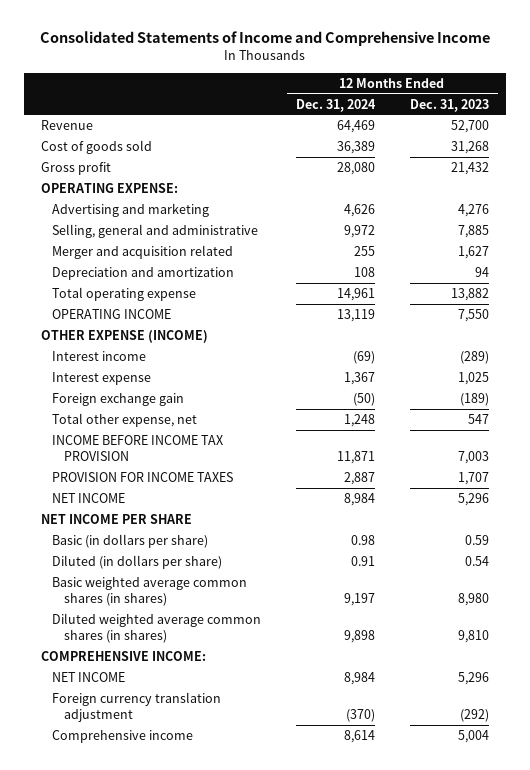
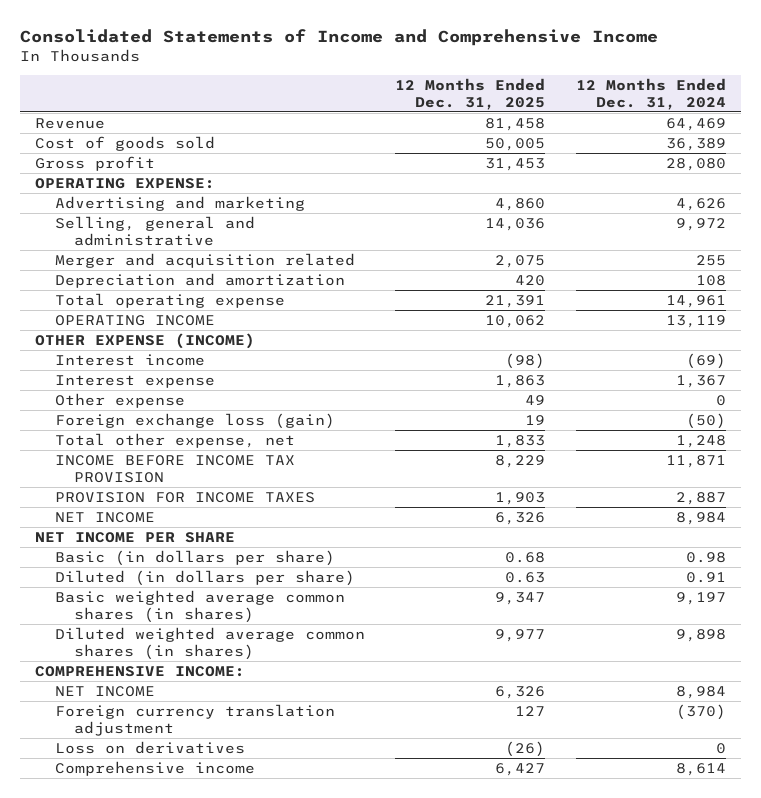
[409,98,489,112] Dec. 31, 2023 -> none
none -> [395,77,546,110] 12 Months Ended Dec. 31, 2025
none -> [54,393,185,409] Other expense
[52,392,185,406] Foreign exchange gain -> [54,413,335,430] Foreign exchange loss (gain)
none -> [54,741,245,755] Loss on derivatives

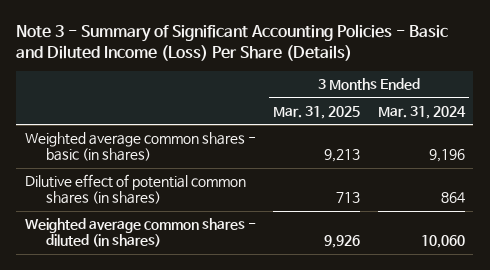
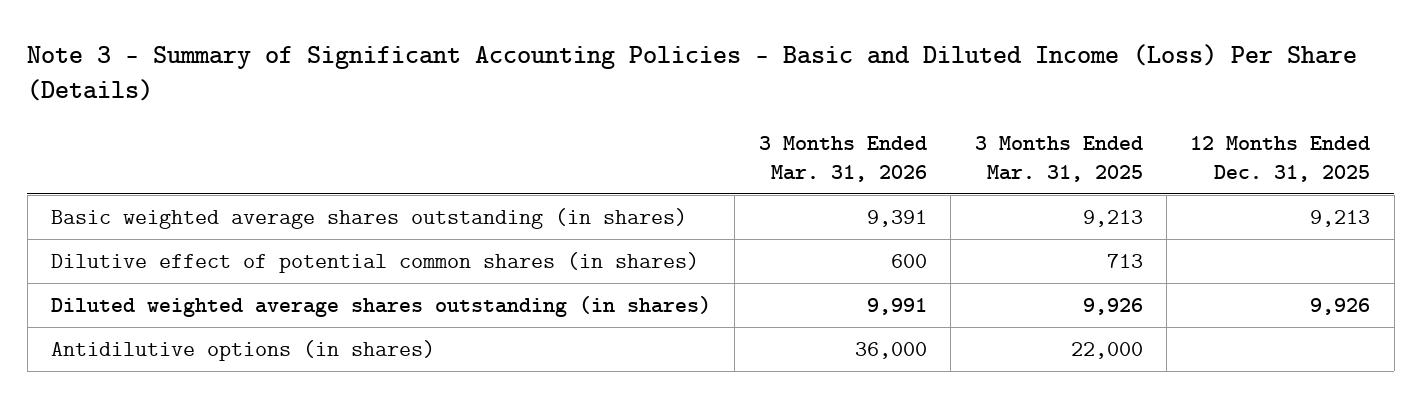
[377,105,466,119] Mar. 31, 2024 -> none
none -> [758,135,927,182] 3 Months Ended Mar. 31, 2026
none -> [1190,135,1371,182] 12 Months Ended Dec. 31, 2025
[25,132,257,162] Weighted average common shares - basic (in shares) -> [51,208,688,230] Basic weighted average shares outstanding (in shares)
[25,218,257,248] Weighted average common shares - diluted (in shares) -> [51,296,712,318] Diluted weighted average shares outstanding (in shares)
none -> [51,340,436,362] Antidilutive options (in shares)

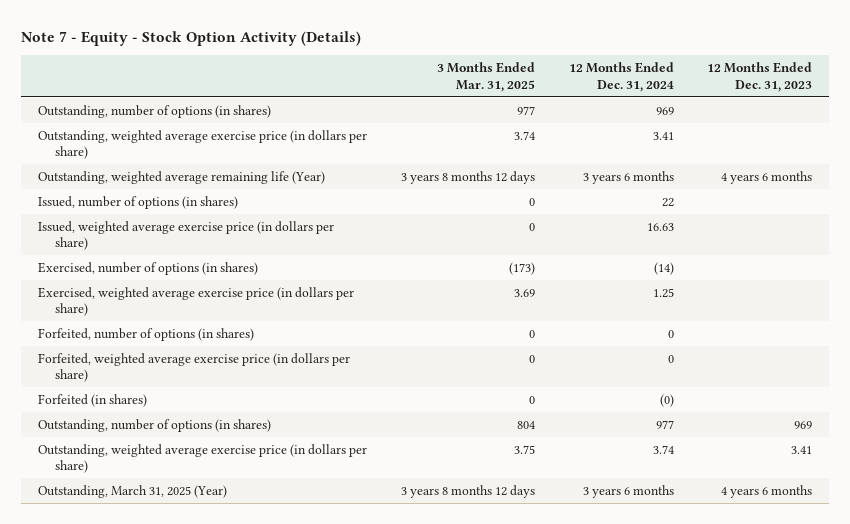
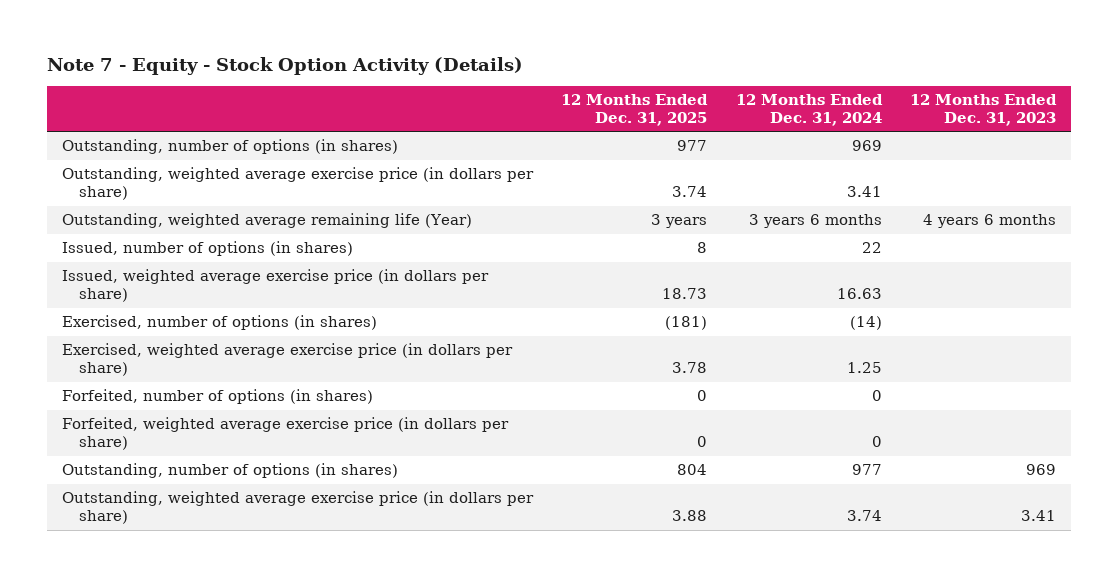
[436,62,535,92] 3 Months Ended Mar. 31, 2025 -> none
none -> [561,94,709,126] 12 Months Ended Dec. 31, 2025
[37,393,147,407] Forfeited (in shares) -> none
[37,484,227,498] Outstanding, March 31, 2025 (Year) -> none

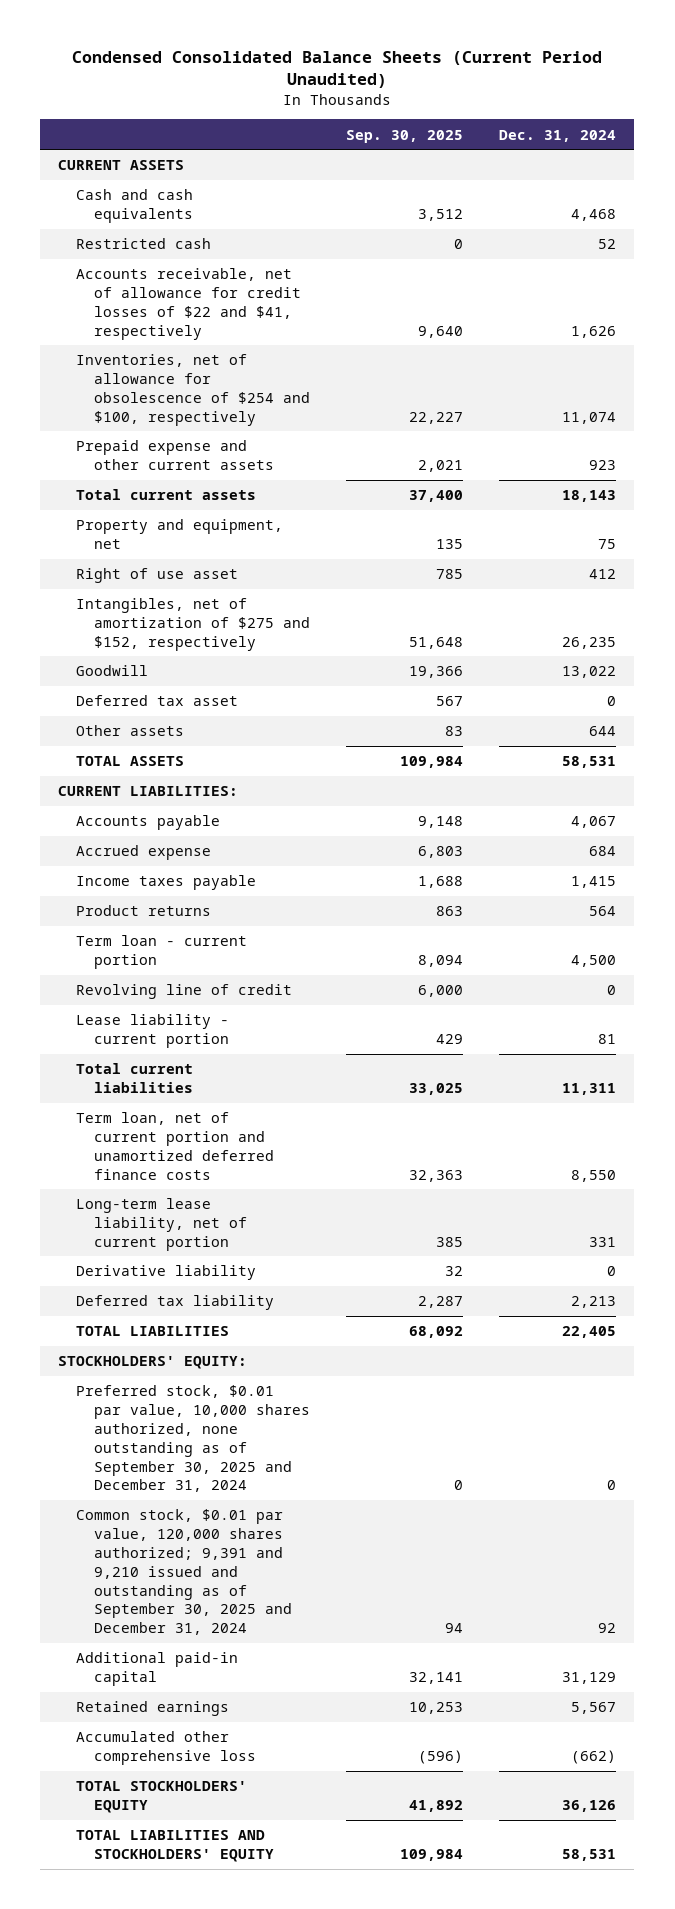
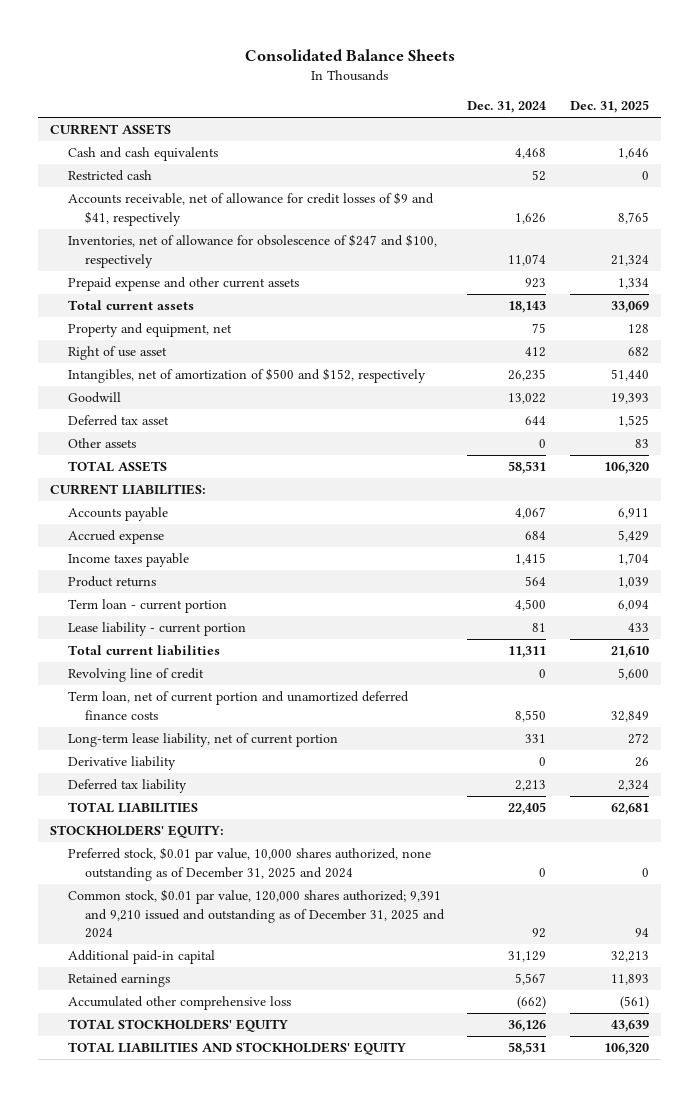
[72,50,603,89] Condensed Consolidated Balance Sheets (Current Period Unaudited) -> [244,48,455,61] Consolidated Balance Sheets
[346,129,464,143] Sep. 30, 2025 -> none
none -> [569,100,649,114] Dec. 31, 2025
[76,268,302,340] Accounts receivable, net of allowance for credit losses of $22 and $41, respectively -> [67,192,434,226] Accounts receivable, net of allowance for credit losses of $9 and $41, respectively
[76,354,311,426] Inventories, net of allowance for obsolescence of $254 and $100, respectively -> [67,234,437,268] Inventories, net of allowance for obsolescence of $247 and $100, respectively
[76,598,311,651] Intangibles, net of amortization of $275 and $152, respectively -> [67,368,426,384] Intangibles, net of amortization of $500 and $152, respectively
[607,696,617,707] 0 -> [525,416,547,426] 644
[589,726,617,737] 644 -> [539,439,547,449] 0
[76,984,293,1000] Revolving line of credit -> [67,668,204,683] Revolving line of credit
[76,1385,311,1493] Preferred stock, $0.01 par value, 10,000 shares authorized, none outstanding as of September 30, 2025 and December 31, 2024 -> [67,847,431,881] Preferred stock, $0.01 par value, 10,000 shares authorized, none outstanding as of December 31, 2025 and 2024
[76,1509,293,1636] Common stock, $0.01 par value, 120,000 shares authorized; 9,391 and 9,210 issued and outstanding as of September 30, 2025 and December 31, 2024 -> [67,889,445,938] Common stock, $0.01 par value, 120,000 shares authorized; 9,391 and 9,210 issued and outstanding as of December 31, 2025 and 2024

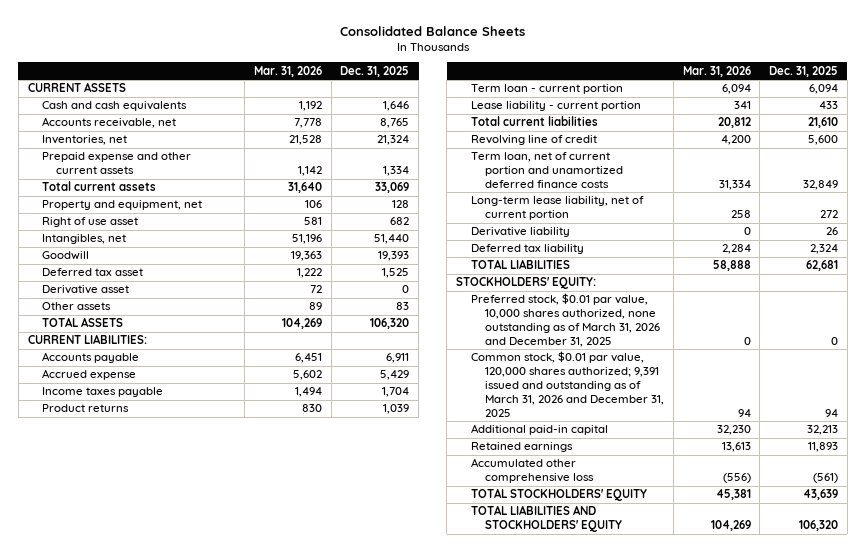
[467,101,547,114] Dec. 31, 2024 -> none
none -> [253,65,322,77] Mar. 31, 2026
[67,170,152,182] Restricted cash -> none
[67,192,434,226] Accounts receivable, net of allowance for credit losses of $9 and $41, respectively -> [41,117,176,129] Accounts receivable, net
[67,234,437,268] Inventories, net of allowance for obsolescence of $247 and $100, respectively -> [41,135,127,146] Inventories, net
[67,368,426,384] Intangibles, net of amortization of $500 and $152, respectively -> [41,234,126,245] Intangibles, net
none -> [41,285,129,295] Derivative asset
[67,847,431,881] Preferred stock, $0.01 par value, 10,000 shares authorized, none outstanding as of December 31, 2025 and 2024 -> [470,293,661,347] Preferred stock, $0.01 par value, 10,000 shares authorized, none outstanding as of March 31, 2026 and December 31, 2025
[67,889,445,938] Common stock, $0.01 par value, 120,000 shares authorized; 9,391 and 9,210 issued and outstanding as of December 31, 2025 and 2024 -> [470,351,665,417] Common stock, $0.01 par value, 120,000 shares authorized; 9,391 issued and outstanding as of March 31, 2026 and December 31, 2025

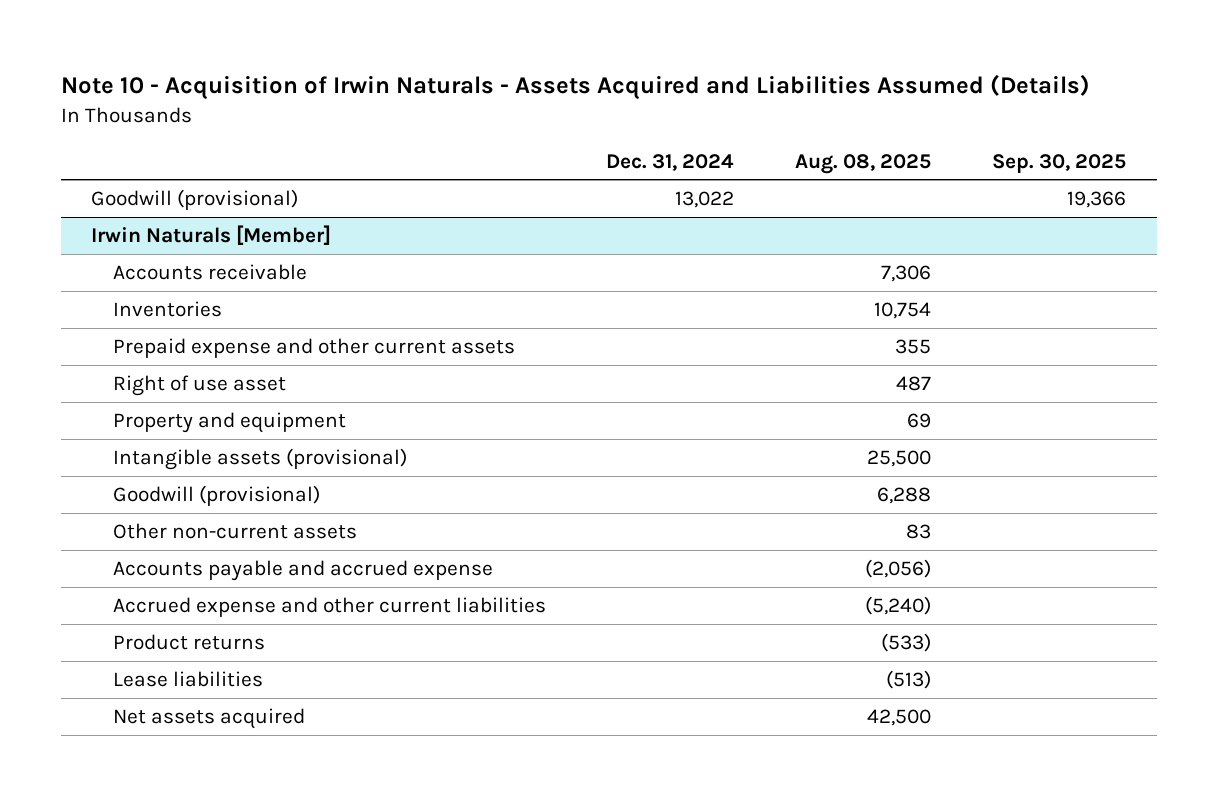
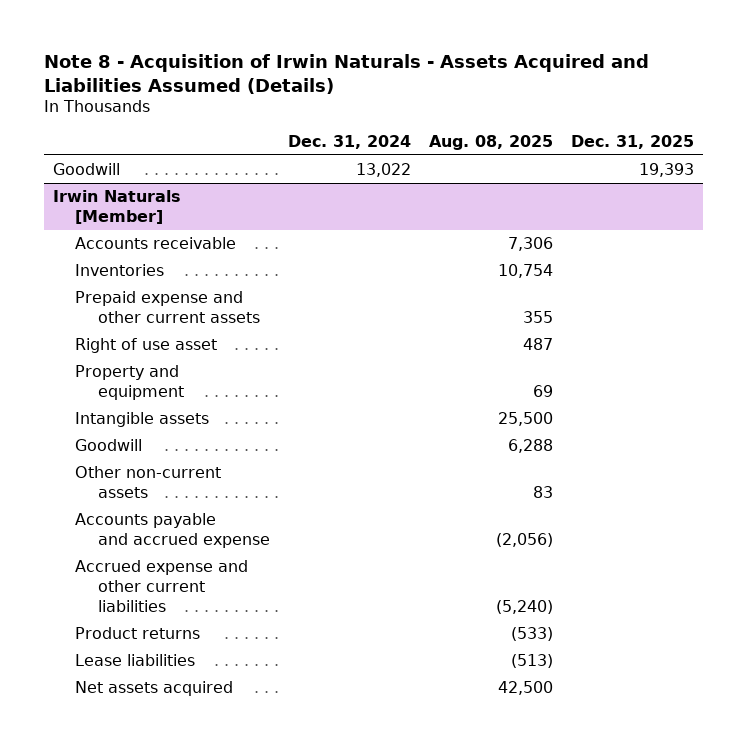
[60,74,1090,101] Note 10 - Acquisition of Irwin Naturals - Assets Acquired and Liabilities Assumed (Details) -> [44,53,650,94] Note 8 - Acquisition of Irwin Naturals - Assets Acquired and Liabilities Assumed (Details)
[992,153,1127,173] Sep. 30, 2025 -> none
none -> [570,134,694,149] Dec. 31, 2025
[91,188,299,210] Goodwill (provisional) -> [53,163,121,176] Goodwill
[112,447,407,470] Intangible assets (provisional) -> [75,412,210,428] Intangible assets
[112,484,320,506] Goodwill (provisional) -> [75,439,143,452] Goodwill

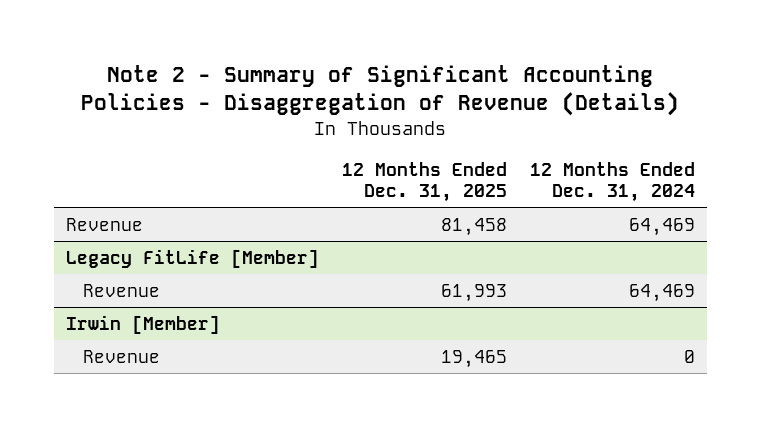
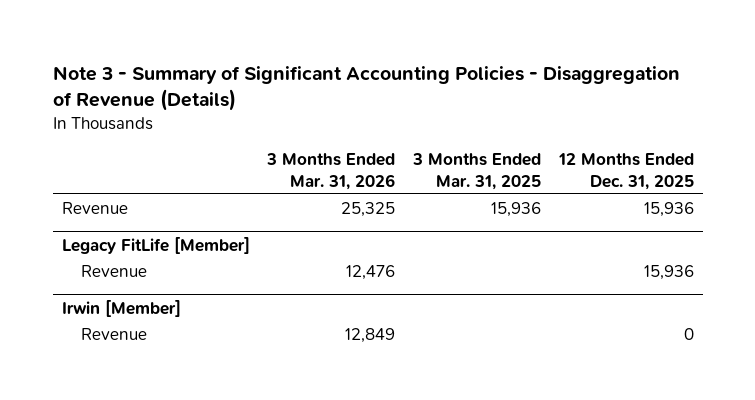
[81,65,680,117] Note 2 - Summary of Significant Accounting Policies - Disaggregation of Revenue (Details) -> [52,65,680,112] Note 3 - Summary of Significant Accounting Policies - Disaggregation of Revenue (Details)
[530,161,696,203] 12 Months Ended Dec. 31, 2024 -> none
none -> [266,153,396,190] 3 Months Ended Mar. 31, 2026
none -> [412,153,542,190] 3 Months Ended Mar. 31, 2025
[440,217,507,236] 81,458 -> [643,201,694,217] 15,936
[440,283,507,302] 61,993 -> [643,264,694,280] 15,936
[440,349,507,368] 19,465 -> [683,327,694,340] 0

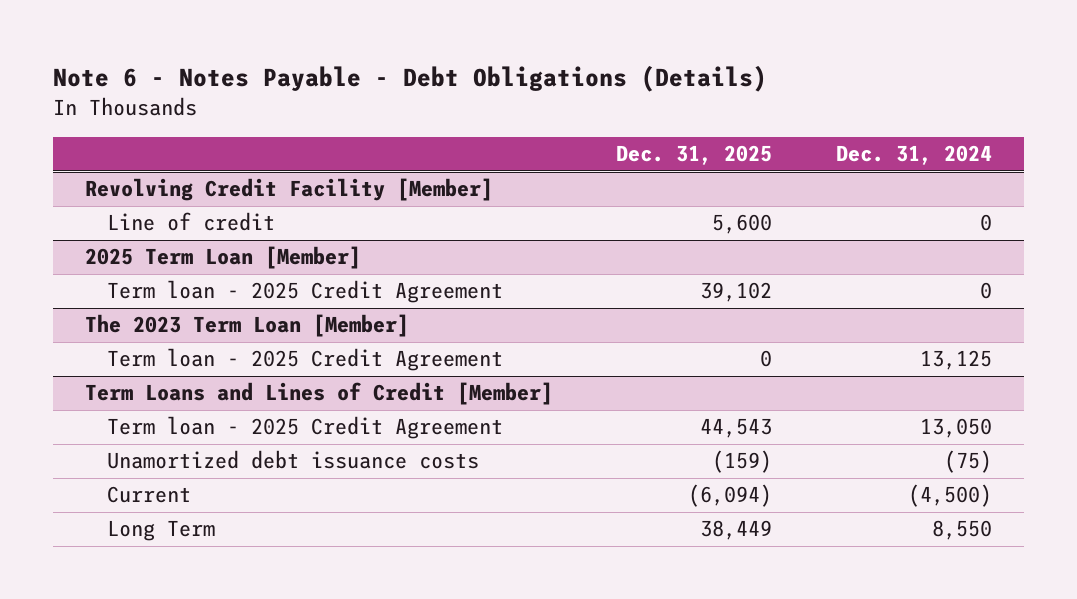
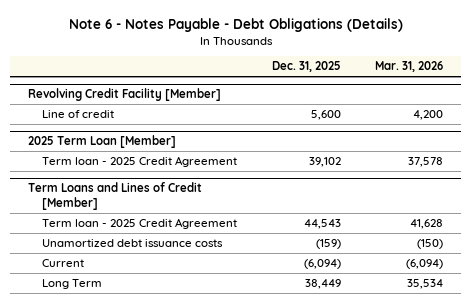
[835,145,992,166] Dec. 31, 2024 -> none
none -> [375,61,444,73] Mar. 31, 2026
[84,314,409,338] The 2023 Term Loan [Member] -> none
[107,348,504,372] Term loan - 2025 Credit Agreement -> none

